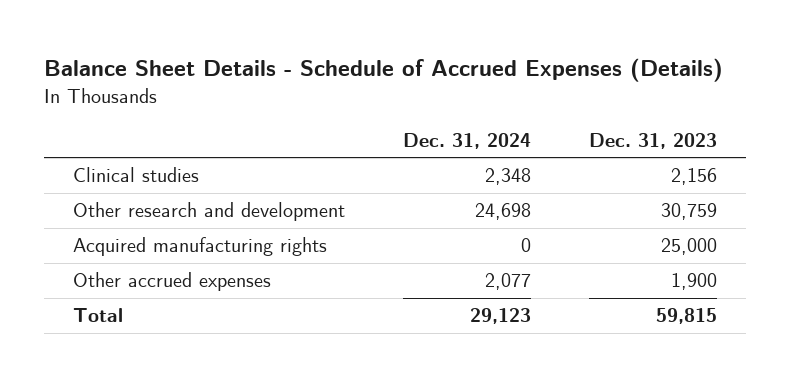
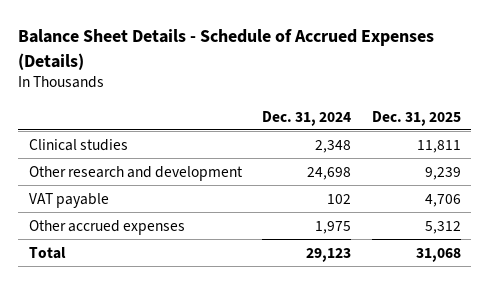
[589,133,718,150] Dec. 31, 2023 -> none
none -> [371,110,461,126] Dec. 31, 2025
[73,237,328,257] Acquired manufacturing rights -> none
none -> [28,192,109,208] VAT payable
[485,273,532,291] 2,077 -> [315,220,352,234] 1,975

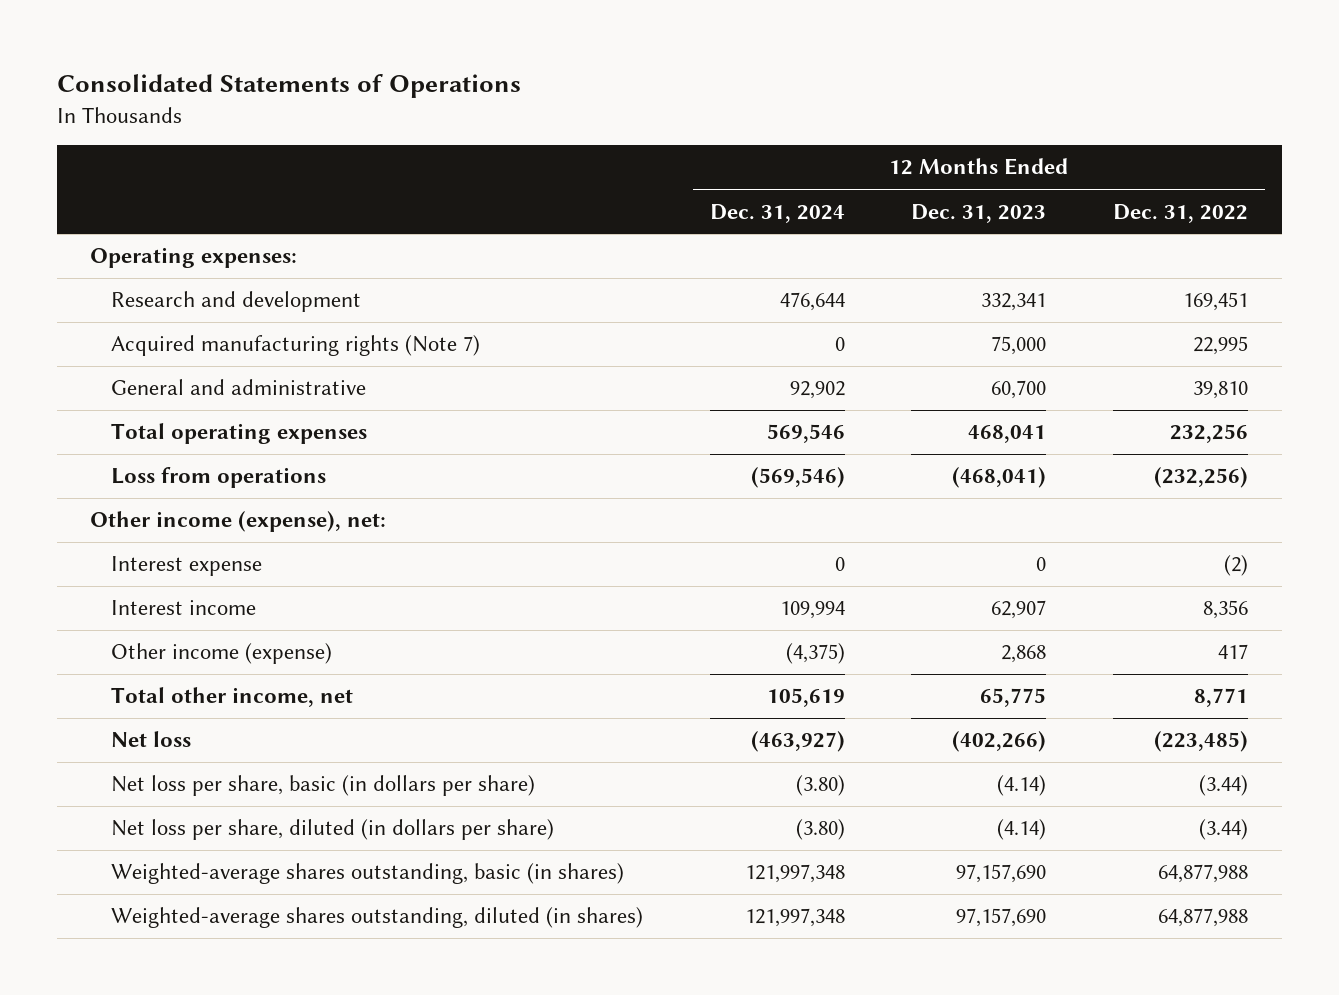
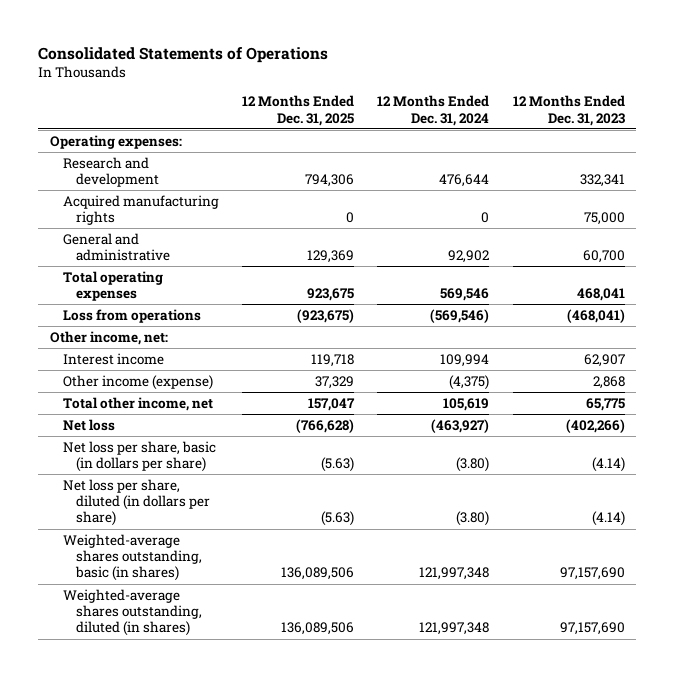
[1113,203,1249,223] Dec. 31, 2022 -> none
none -> [241,95,354,126] 12 Months Ended Dec. 31, 2025
[110,335,480,357] Acquired manufacturing rights (Note 7) -> [62,194,219,226] Acquired manufacturing rights
[110,556,262,577] Interest expense -> none
[90,511,387,533] Other income (expense), net: -> [49,330,168,345] Other income, net:

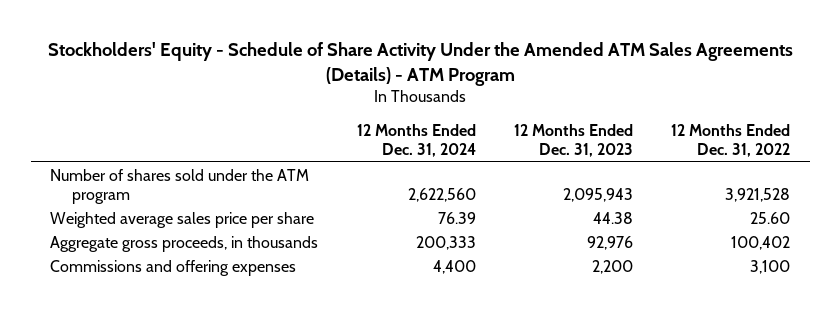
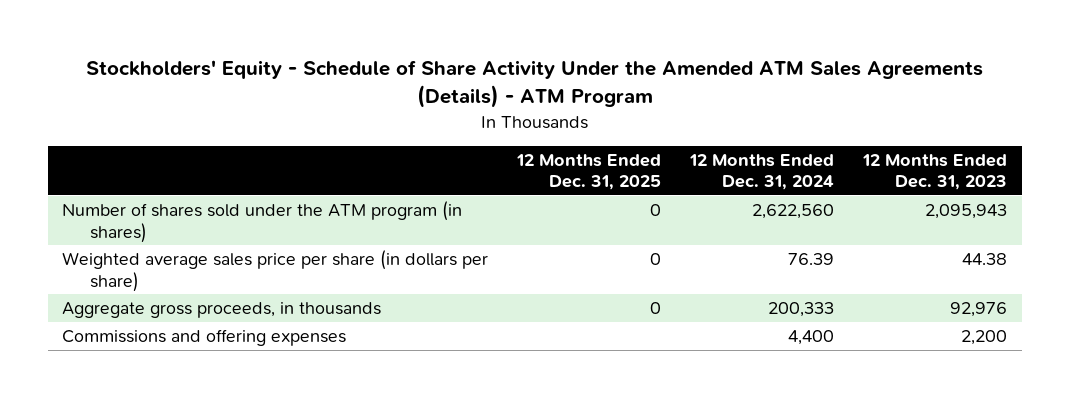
[671,123,791,158] 12 Months Ended Dec. 31, 2022 -> none
none -> [516,153,662,191] 12 Months Ended Dec. 31, 2025
[50,168,310,204] Number of shares sold under the ATM program -> [62,200,463,243] Number of shares sold under the ATM program (in shares)
[50,211,315,228] Weighted average sales price per share -> [62,249,489,292] Weighted average sales price per share (in dollars per share)

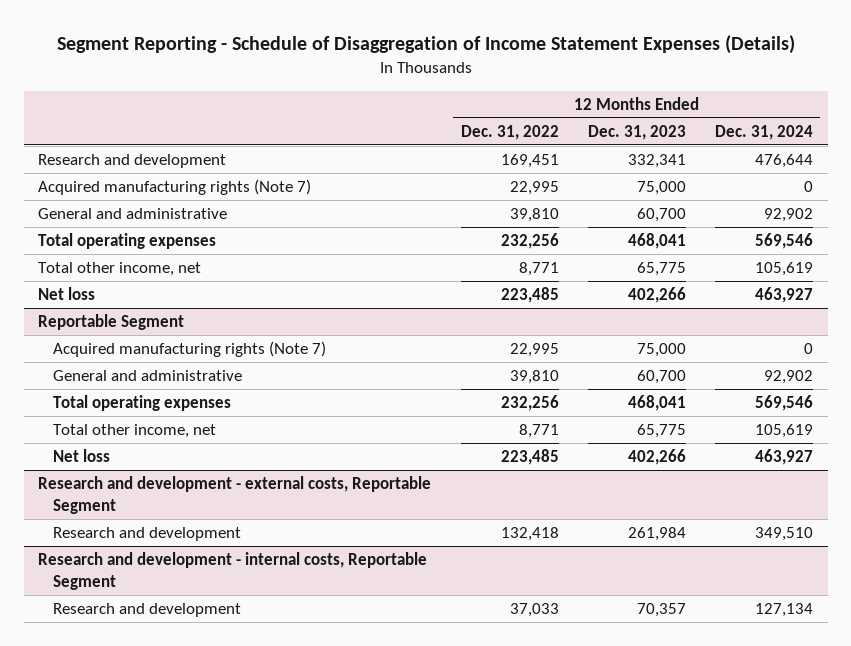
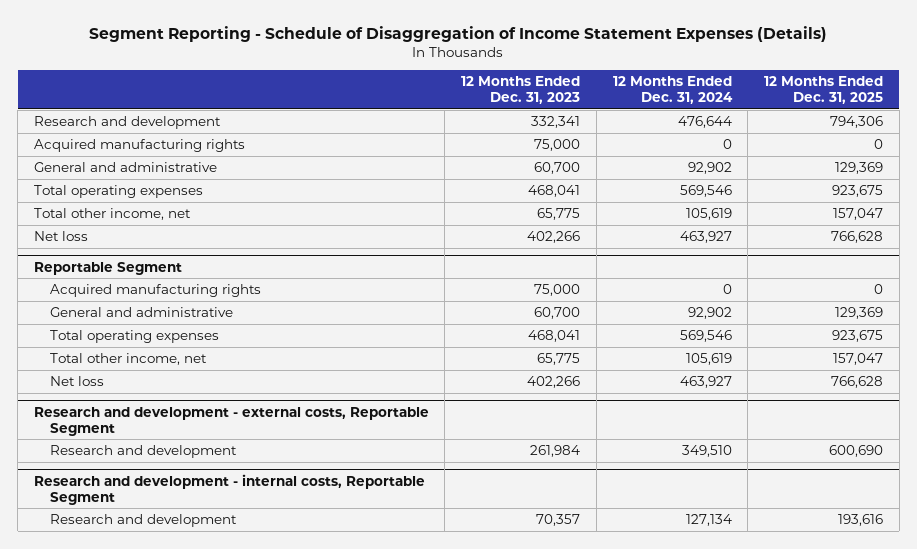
[460,124,559,140] Dec. 31, 2022 -> none
none -> [763,76,883,105] 12 Months Ended Dec. 31, 2025
[38,179,312,196] Acquired manufacturing rights (Note 7) -> [33,139,245,153] Acquired manufacturing rights
[53,341,327,358] Acquired manufacturing rights (Note 7) -> [49,284,261,298] Acquired manufacturing rights

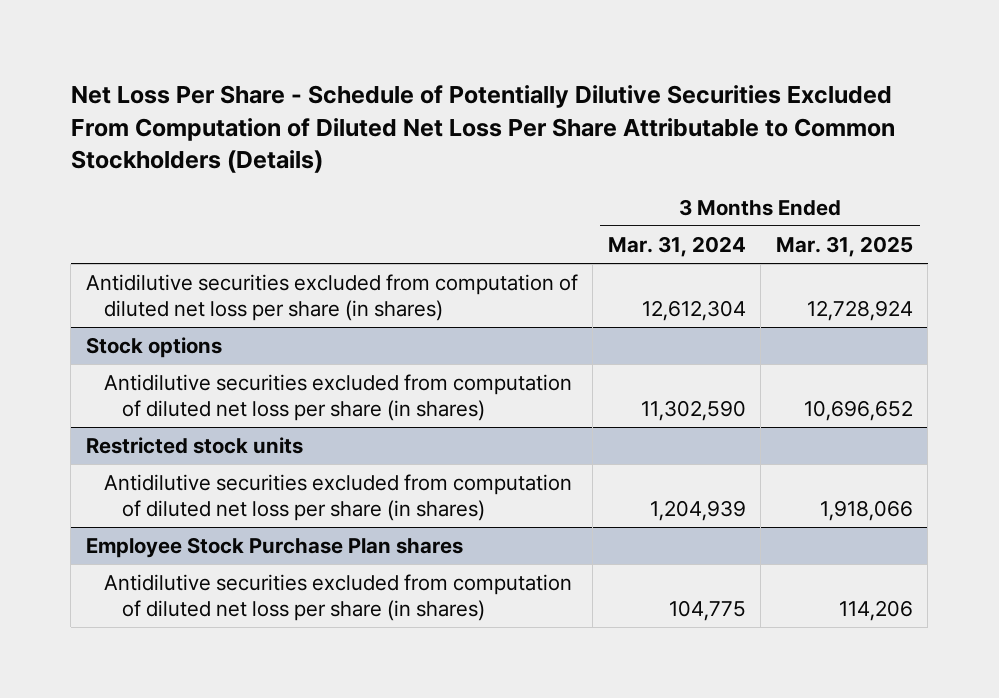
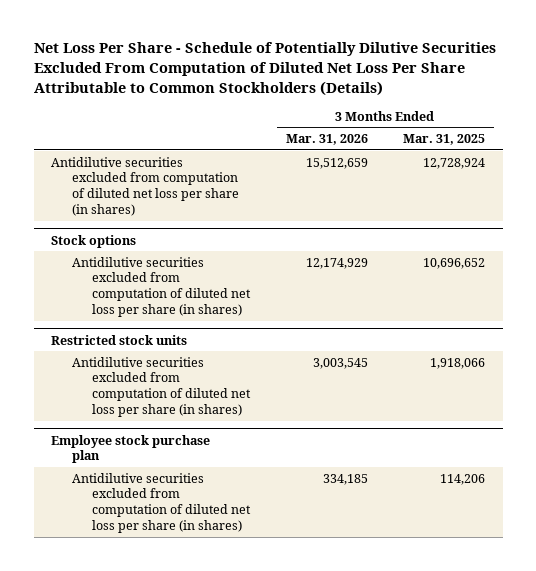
[607,235,746,257] Mar. 31, 2024 -> none
none -> [285,134,368,146] Mar. 31, 2026
[85,536,463,558] Employee Stock Purchase Plan shares -> [51,434,211,464] Employee stock purchase plan

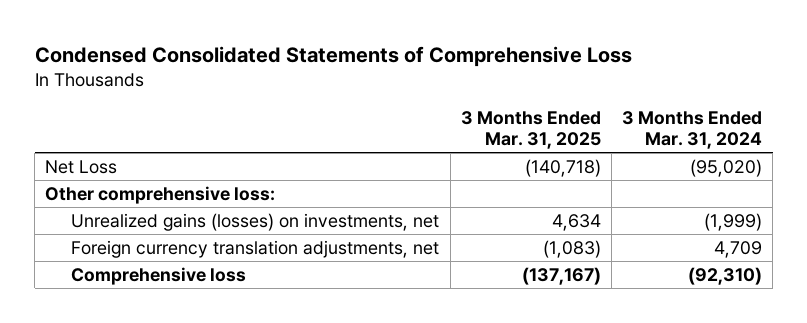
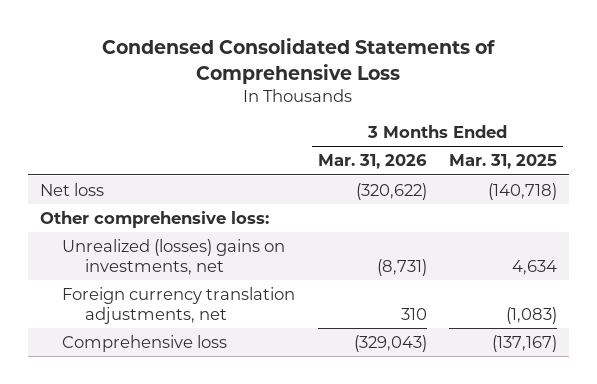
[621,110,762,150] 3 Months Ended Mar. 31, 2024 -> none
none -> [317,154,427,170] Mar. 31, 2026
[45,159,118,174] Net Loss -> [39,182,104,196] Net loss
[71,212,440,231] Unrealized gains (losses) on investments, net -> [62,238,286,275] Unrealized (losses) gains on investments, net

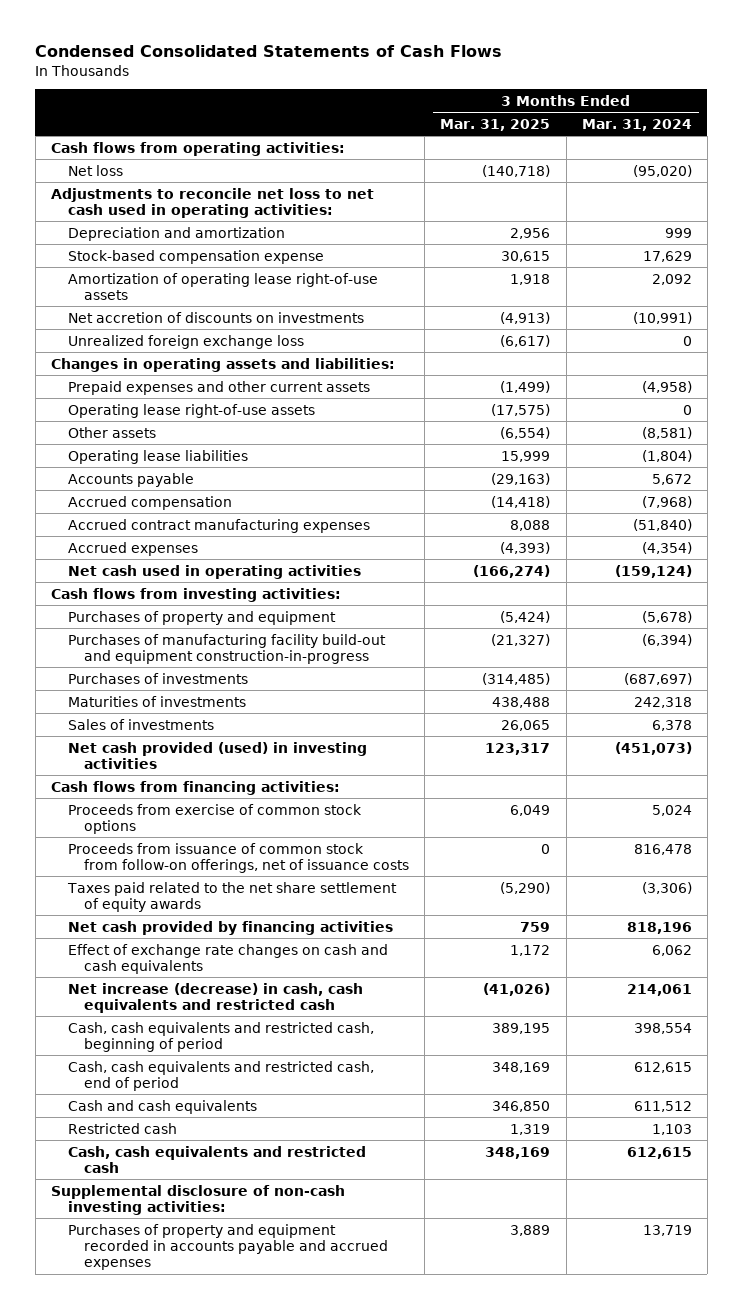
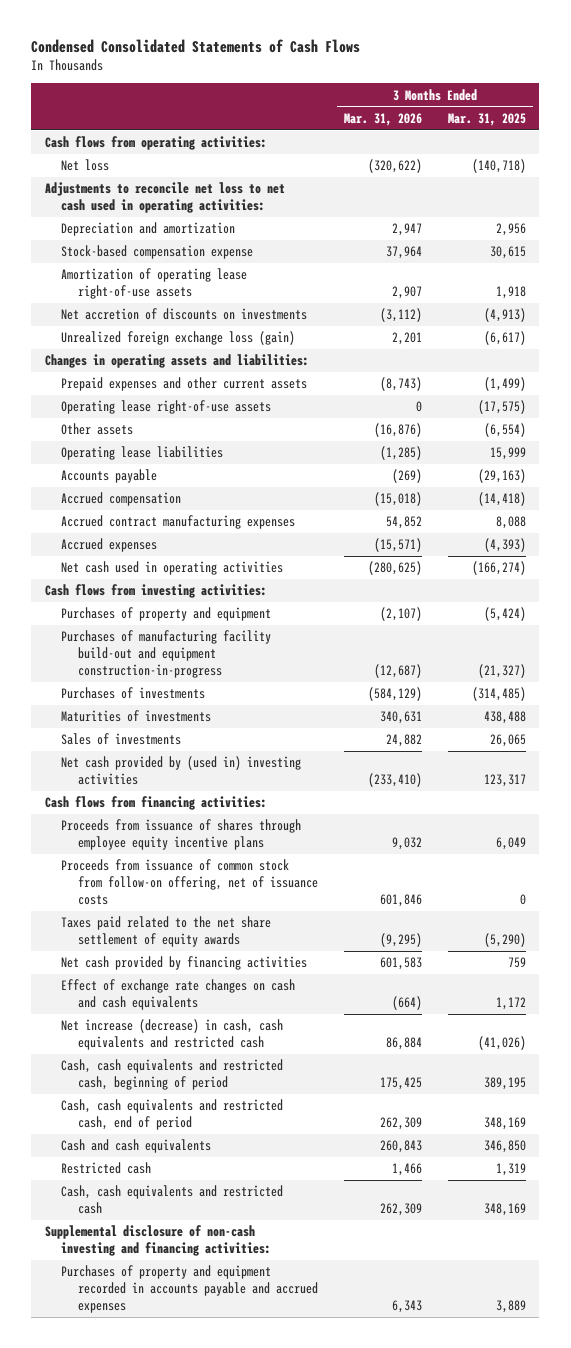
[581,118,692,131] Mar. 31, 2024 -> none
none -> [343,112,422,126] Mar. 31, 2026
[67,334,304,349] Unrealized foreign exchange loss -> [61,331,296,346] Unrealized foreign exchange loss (gain)
[67,741,367,769] Net cash provided (used) in investing activities -> [61,756,302,786] Net cash provided by (used in) investing activities
[67,803,362,834] Proceeds from exercise of common stock options -> [61,819,302,851] Proceeds from issuance of shares through employee equity incentive plans
[67,842,410,873] Proceeds from issuance of common stock from follow-on offerings, net of issuance costs -> [61,859,318,906] Proceeds from issuance of common stock from follow-on offering, net of issuance costs
[51,1184,346,1215] Supplemental disclosure of non-cash investing activities: -> [44,1225,272,1257] Supplemental disclosure of non-cash investing and financing activities:

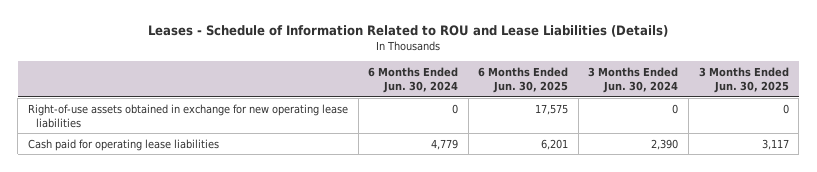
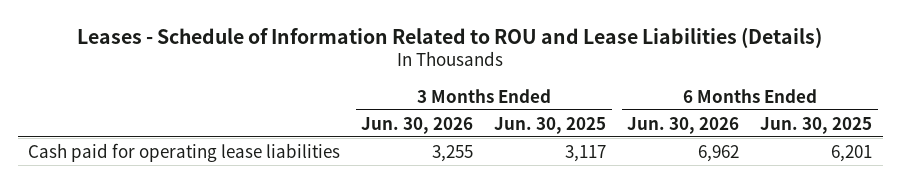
[368,66,459,93] 6 Months Ended Jun. 30, 2024 -> none
[588,66,679,93] 3 Months Ended Jun. 30, 2024 -> none
none -> [361,116,474,134] Jun. 30, 2026
none -> [627,116,740,134] Jun. 30, 2026
[27,103,348,128] Right-of-use assets obtained in exchange for new operating lease liabilities -> none

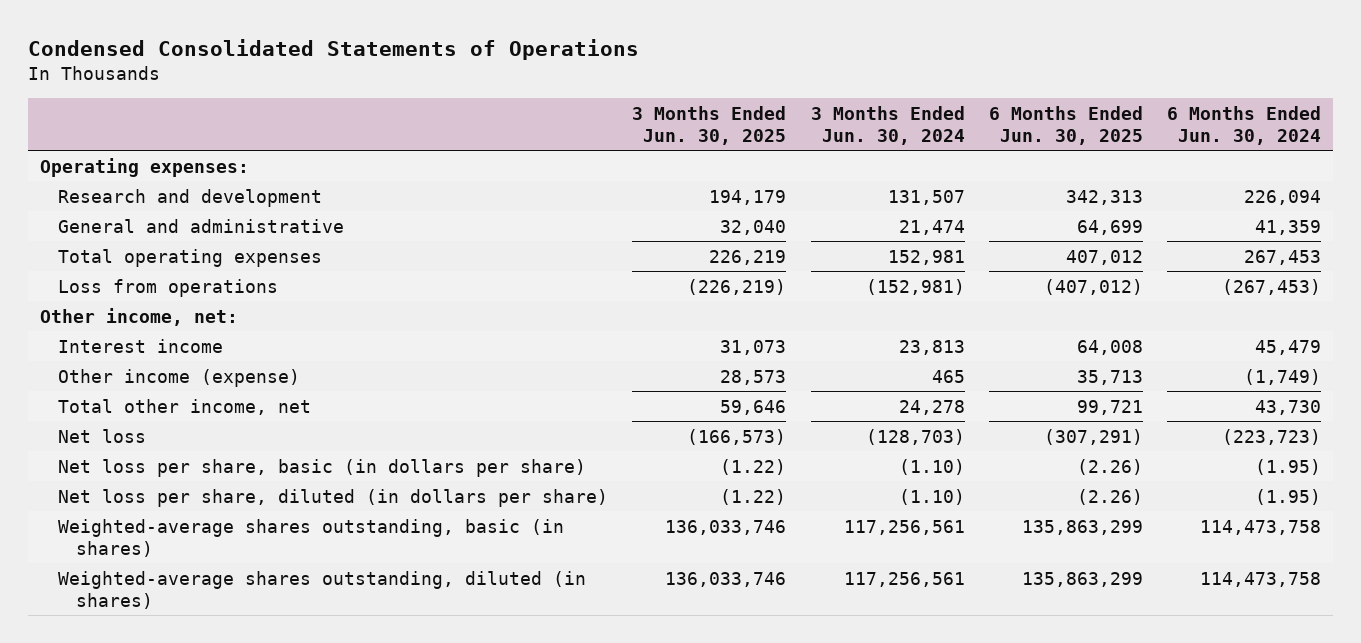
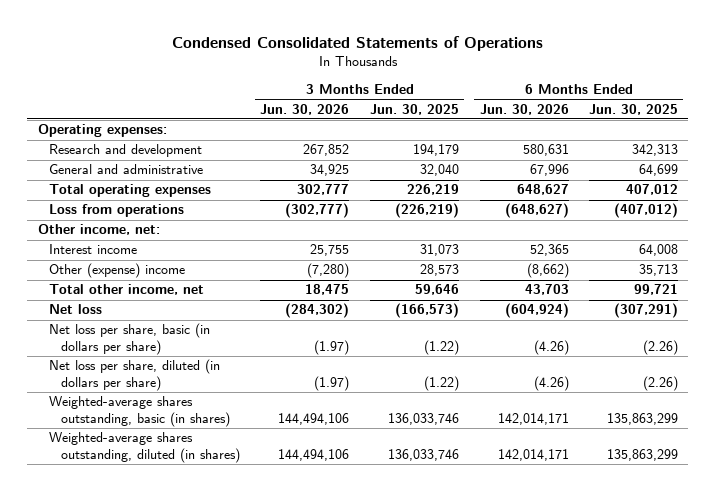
[810,105,965,145] 3 Months Ended Jun. 30, 2024 -> none
[1167,105,1322,145] 6 Months Ended Jun. 30, 2024 -> none
none -> [260,103,350,115] Jun. 30, 2026
none -> [479,103,569,115] Jun. 30, 2026
[57,368,300,387] Other income (expense) -> [49,263,186,279] Other (expense) income

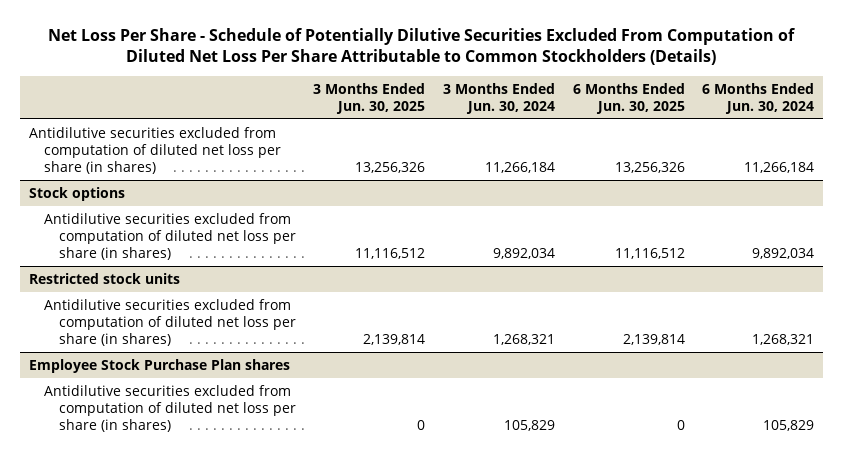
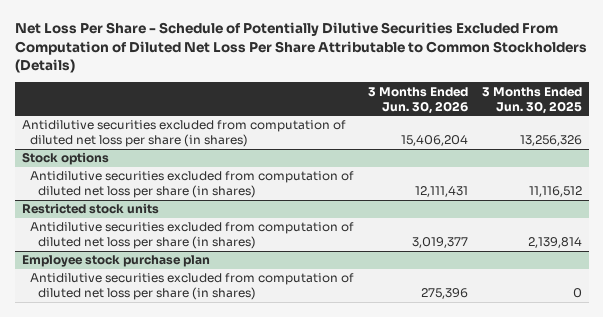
[442,82,555,114] 3 Months Ended Jun. 30, 2024 -> none
[572,82,685,114] 6 Months Ended Jun. 30, 2025 -> none
[702,82,815,114] 6 Months Ended Jun. 30, 2024 -> none
none -> [367,86,468,114] 3 Months Ended Jun. 30, 2026
[28,358,290,373] Employee Stock Purchase Plan shares -> [21,255,210,268] Employee stock purchase plan

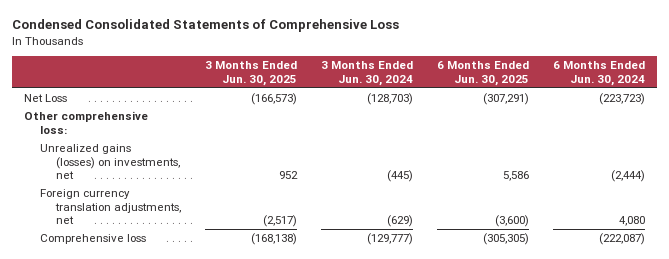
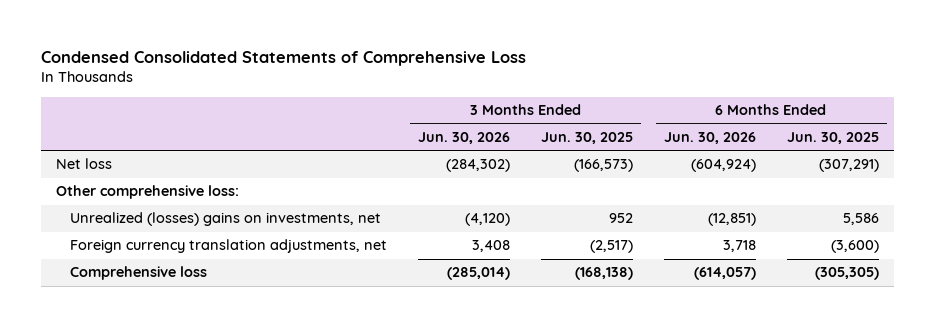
[320,60,413,86] 3 Months Ended Jun. 30, 2024 -> none
[552,60,645,86] 6 Months Ended Jun. 30, 2024 -> none
none -> [418,131,511,144] Jun. 30, 2026
none -> [663,131,756,144] Jun. 30, 2026
[23,94,67,103] Net Loss -> [56,158,113,170] Net loss
[39,144,180,180] Unrealized gains (losses) on investments, net -> [70,212,382,227] Unrealized (losses) gains on investments, net

